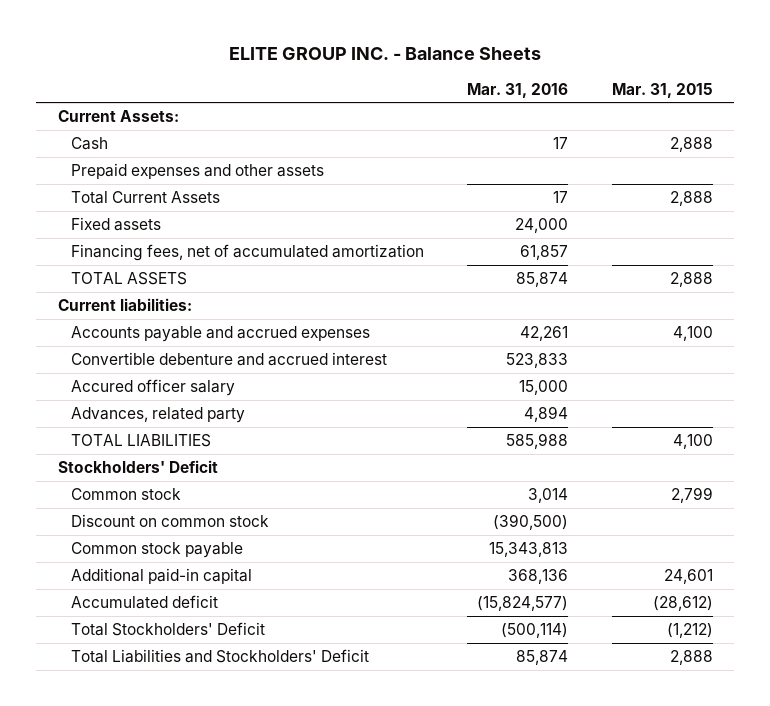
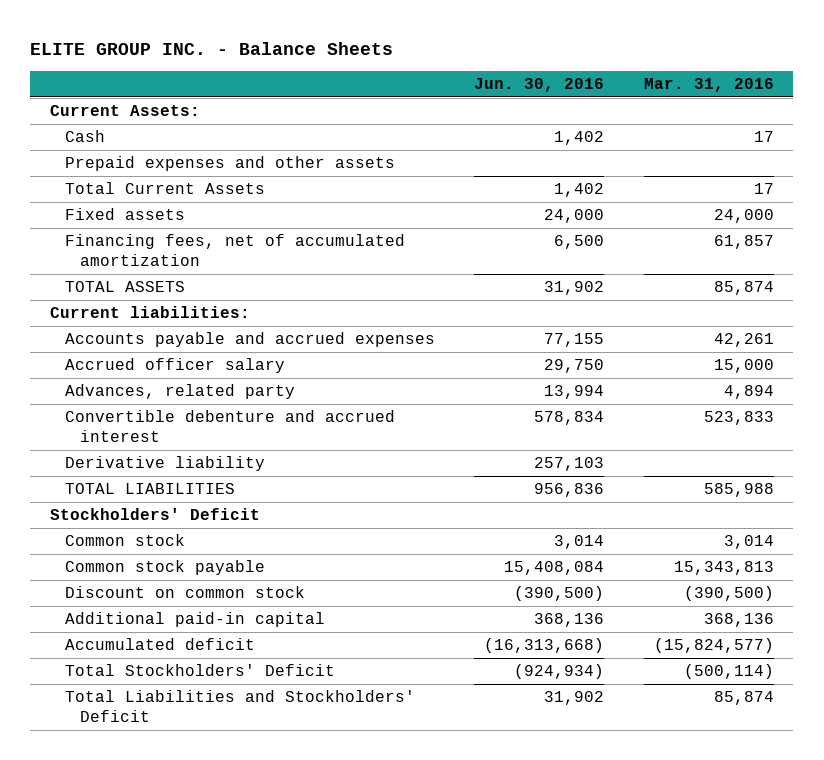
[611,82,713,98] Mar. 31, 2015 -> none
none -> [474,78,605,93] Jun. 30, 2016
[71,378,236,396] Accured officer salary -> [64,358,285,374] Accrued officer salary
[71,351,388,366] Convertible debenture and accrued interest -> [64,410,395,442] Convertible debenture and accrued interest
none -> [64,456,265,472] Derivative liability
[71,513,270,527] Discount on common stock -> [64,586,305,599] Discount on common stock

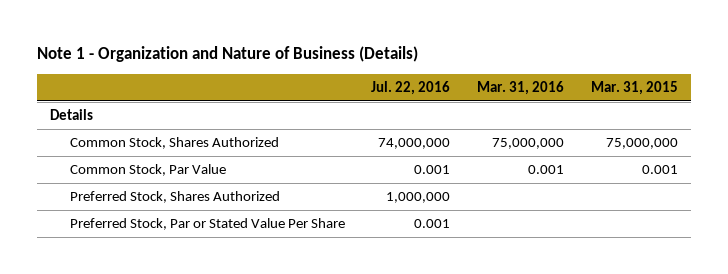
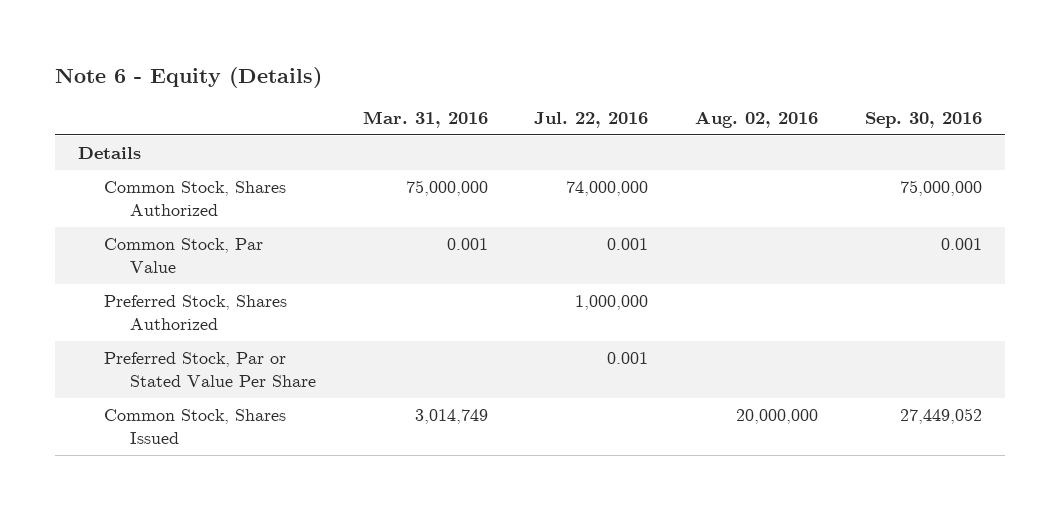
[36,46,418,63] Note 1 - Organization and Nature of Business (Details) -> [54,66,322,88] Note 6 - Equity (Details)
[590,81,678,96] Mar. 31, 2015 -> none
none -> [695,110,819,128] Aug. 02, 2016
none -> [864,111,982,128] Sep. 30, 2016
none -> [104,409,287,444] Common Stock, Shares Issued

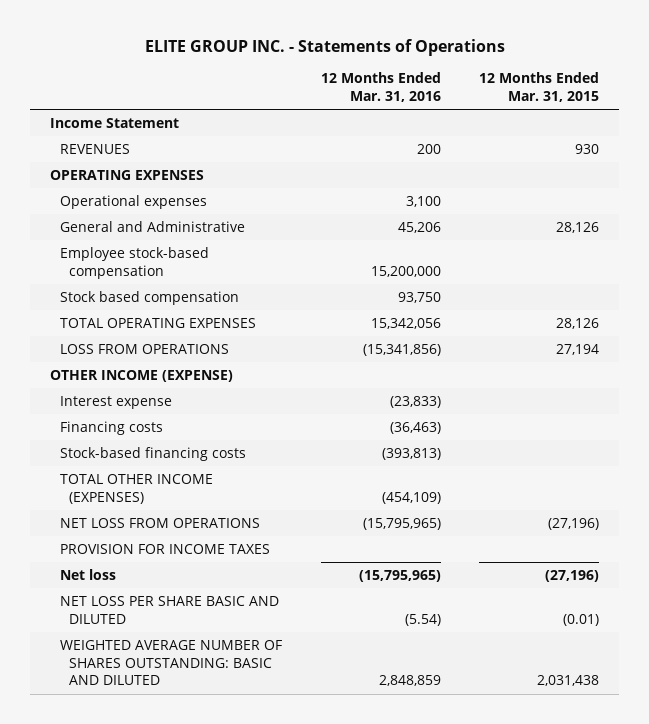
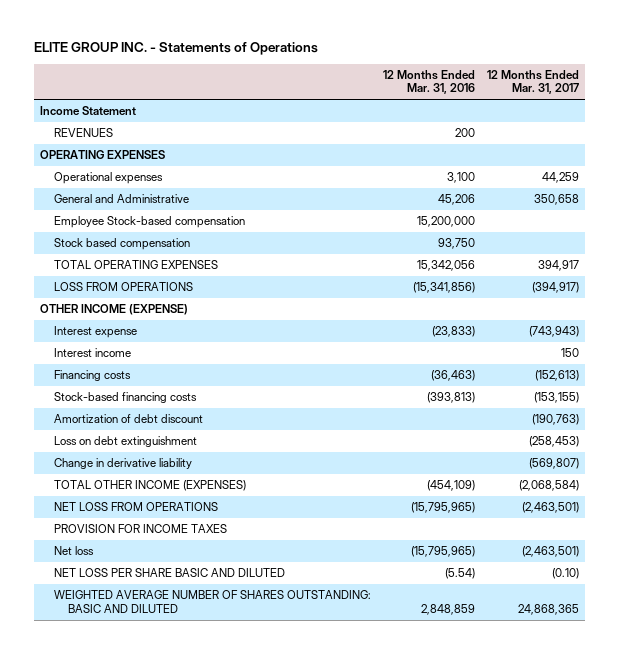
[479,72,600,102] 12 Months Ended Mar. 31, 2015 -> none
none -> [487,70,580,95] 12 Months Ended Mar. 31, 2017
[59,246,209,279] Employee stock-based compensation -> [54,216,246,229] Employee Stock-based compensation
none -> [54,348,132,358] Interest income
none -> [54,414,204,424] Amortization of debt discount
none -> [54,436,198,448] Loss on debt extinguishment
none -> [54,458,193,470] Change in derivative liability

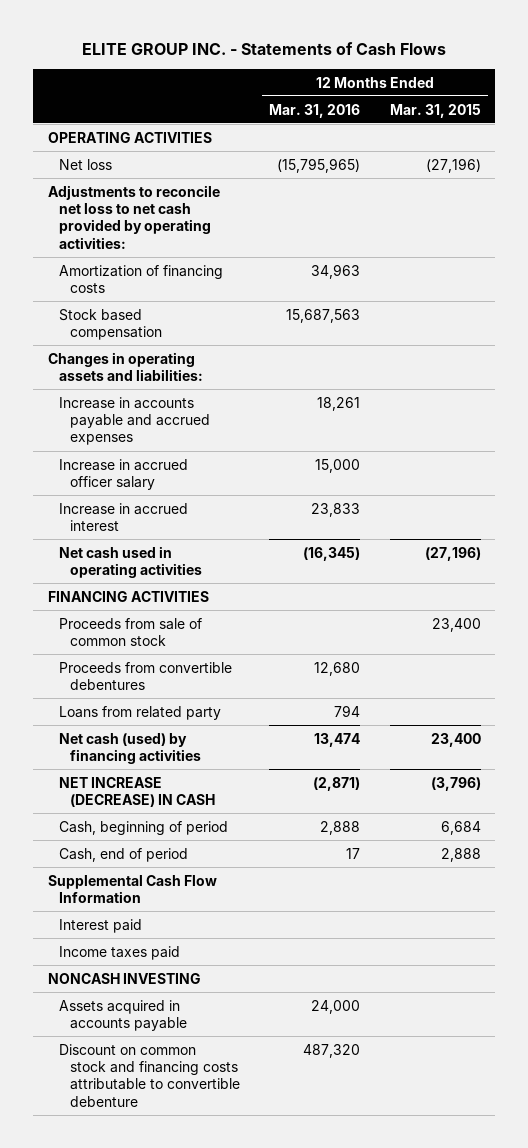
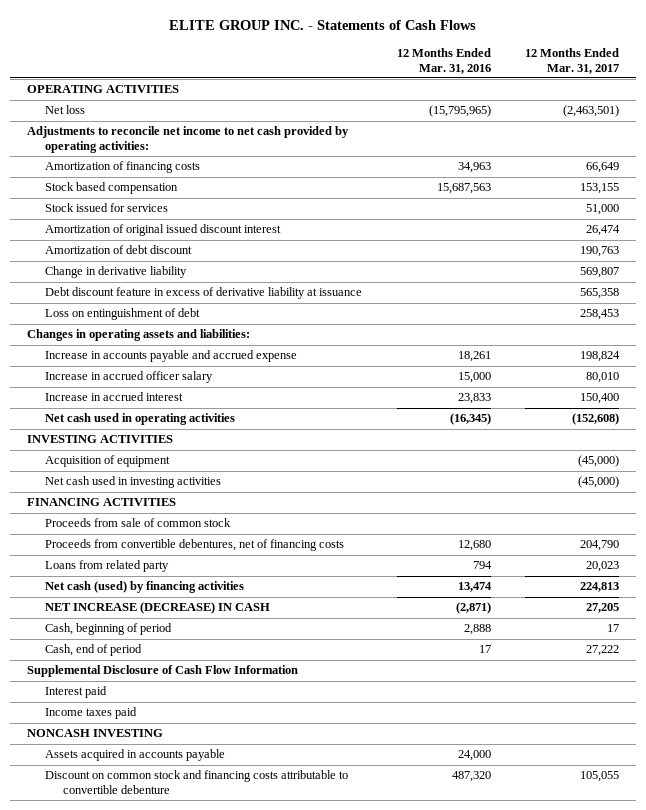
[389,103,481,118] Mar. 31, 2015 -> none
none -> [524,47,619,74] 12 Months Ended Mar. 31, 2017
[47,184,220,249] Adjustments to reconcile net loss to net cash provided by operating activities: -> [27,126,350,154] Adjustments to reconcile net income to net cash provided by operating activities:
none -> [45,203,169,213] Stock issued for services
none -> [45,224,282,237] Amortization of original issued discount interest
none -> [45,245,193,255] Amortization of debt discount
none -> [45,266,188,279] Change in derivative liability
none -> [45,287,363,300] Debt discount feature in excess of derivative liability at issuance
none -> [45,308,201,321] Loss on entinguishment of debt
[58,396,210,446] Increase in accounts payable and accrued expenses -> [45,350,298,363] Increase in accounts payable and accrued expense
none -> [27,435,174,444] INVESTING ACTIVITIES
none -> [45,455,171,468] Acquisition of equipment
none -> [45,476,222,489] Net cash used in investing activities
[58,661,232,690] Proceeds from convertible debentures -> [45,539,345,552] Proceeds from convertible debentures, net of financing costs
[47,874,217,903] Supplemental Cash Flow Information -> [27,665,299,678] Supplemental Disclosure of Cash Flow Information

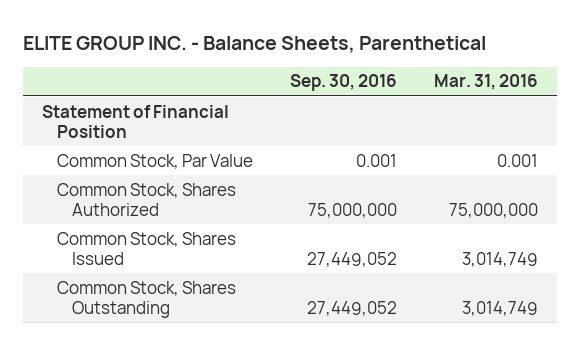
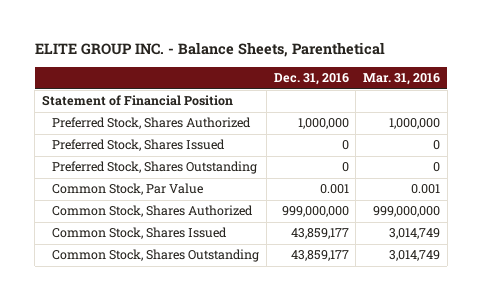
[289,74,397,92] Sep. 30, 2016 -> none
none -> [273,73,349,86] Dec. 31, 2016
none -> [51,117,251,130] Preferred Stock, Shares Authorized
none -> [51,139,225,152] Preferred Stock, Shares Issued
none -> [51,161,257,175] Preferred Stock, Shares Outstanding
[449,202,539,218] 75,000,000 -> [373,206,441,218] 999,000,000

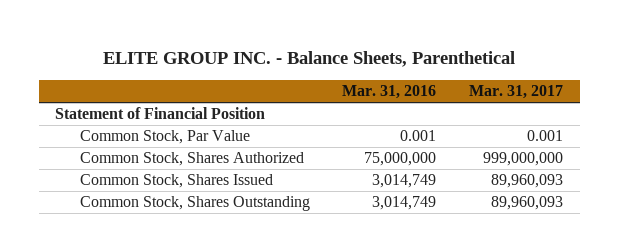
[273,73,349,86] Dec. 31, 2016 -> none
none -> [469,84,564,99] Mar. 31, 2017
[51,117,251,130] Preferred Stock, Shares Authorized -> none
[51,139,225,152] Preferred Stock, Shares Issued -> none
[51,161,257,175] Preferred Stock, Shares Outstanding -> none
[373,206,441,218] 999,000,000 -> [364,152,437,167] 75,000,000

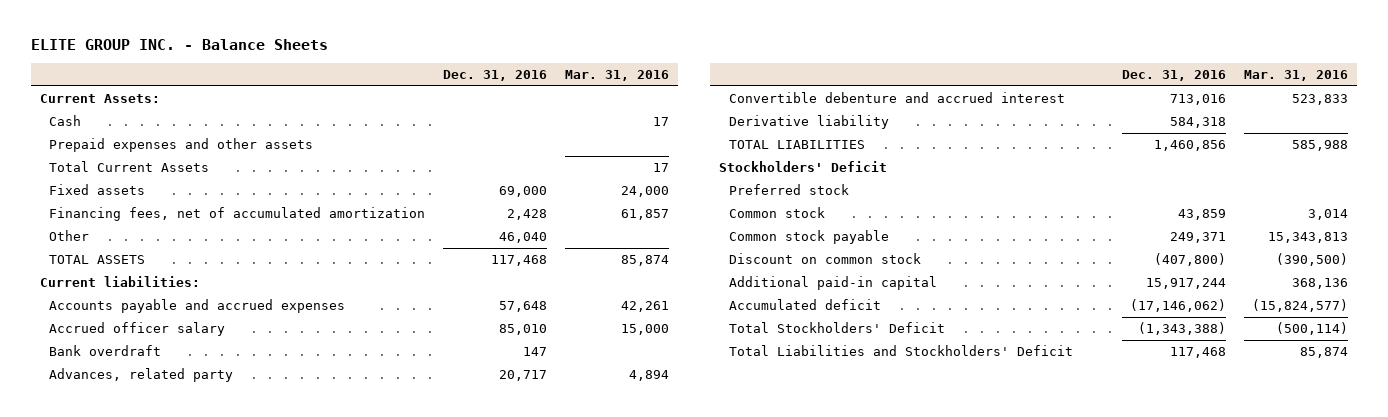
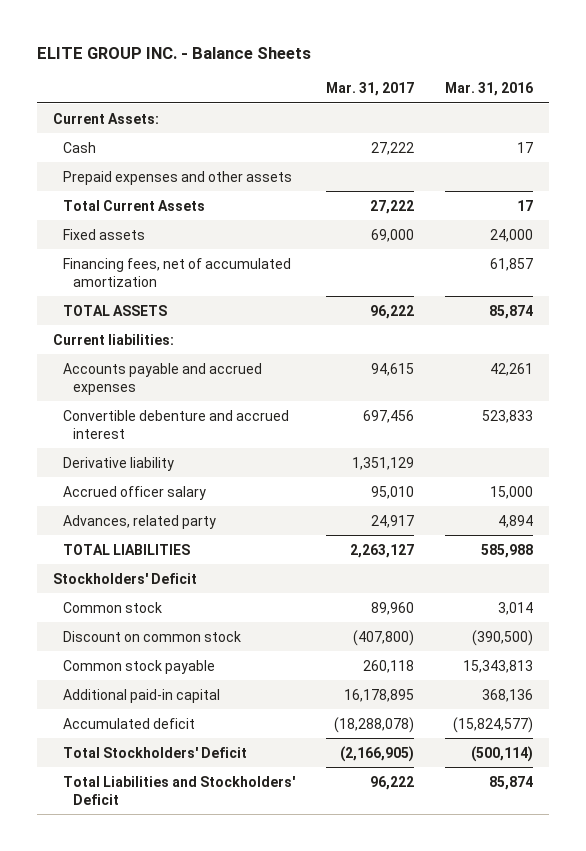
[443,70,548,82] Dec. 31, 2016 -> none
none -> [326,82,415,97] Mar. 31, 2017
[49,229,90,241] Other -> none
[49,344,162,356] Bank overdraft -> none
[49,321,226,336] Accrued officer salary -> [63,485,207,500] Accrued officer salary
[49,367,234,382] Advances, related party -> [63,514,217,529] Advances, related party
[728,183,849,195] Preferred stock -> none
[728,229,889,244] Common stock payable -> [63,659,216,674] Common stock payable

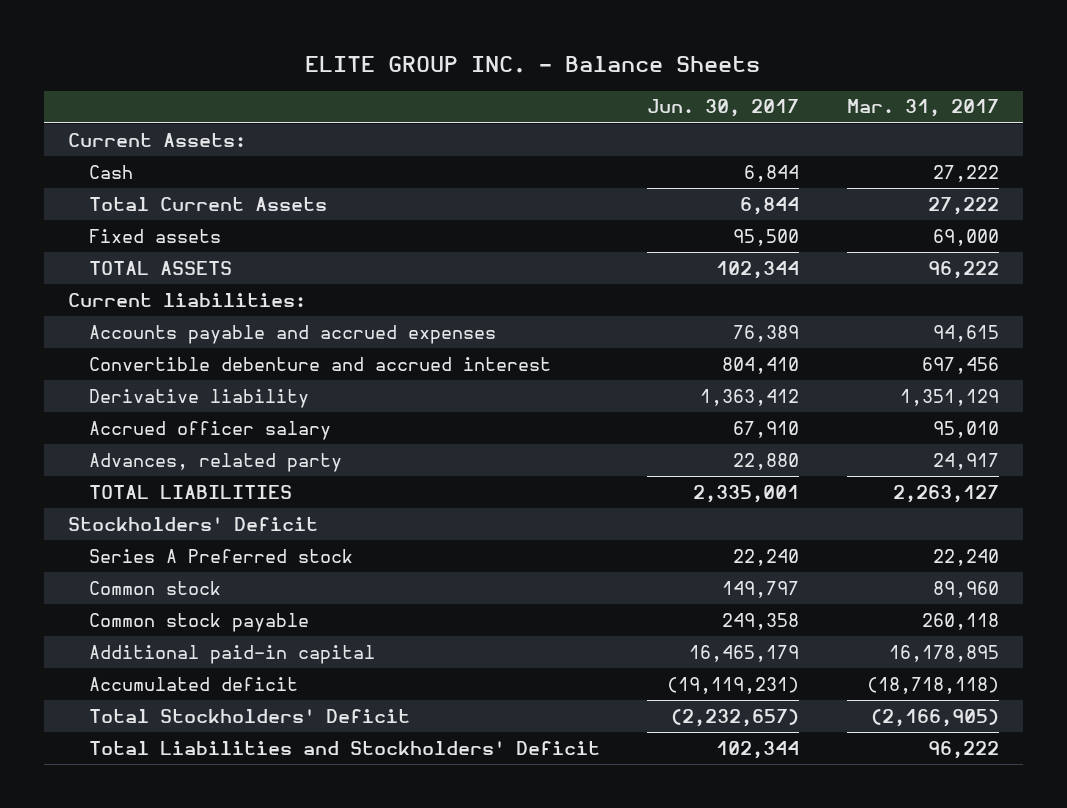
[445,82,534,97] Mar. 31, 2016 -> none
none -> [647,99,800,118] Jun. 30, 2017
[63,170,293,185] Prepaid expenses and other assets -> none
[63,257,292,287] Financing fees, net of accumulated amortization -> none
none -> [88,548,353,563] Series A Preferred stock
[63,630,242,642] Discount on common stock -> none
[334,716,415,733] (18,288,078) -> [866,676,999,694] (18,718,118)

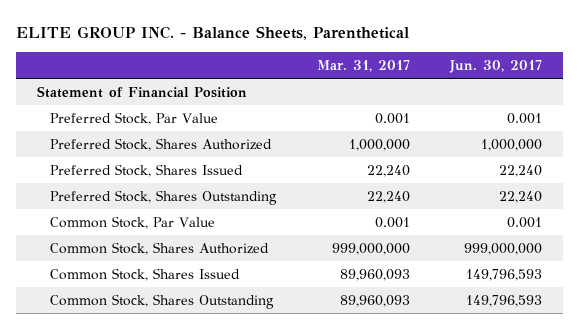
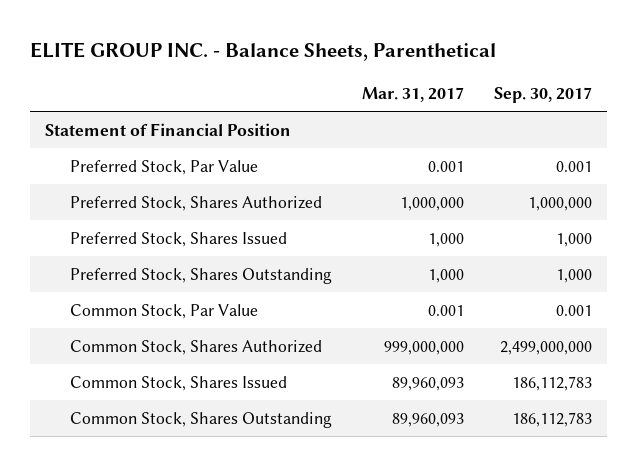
[449,60,543,74] Jun. 30, 2017 -> none
none -> [493,86,592,103] Sep. 30, 2017
[366,164,410,177] 22,240 -> [427,232,464,247] 1,000
[366,190,410,203] 22,240 -> [427,268,464,283] 1,000

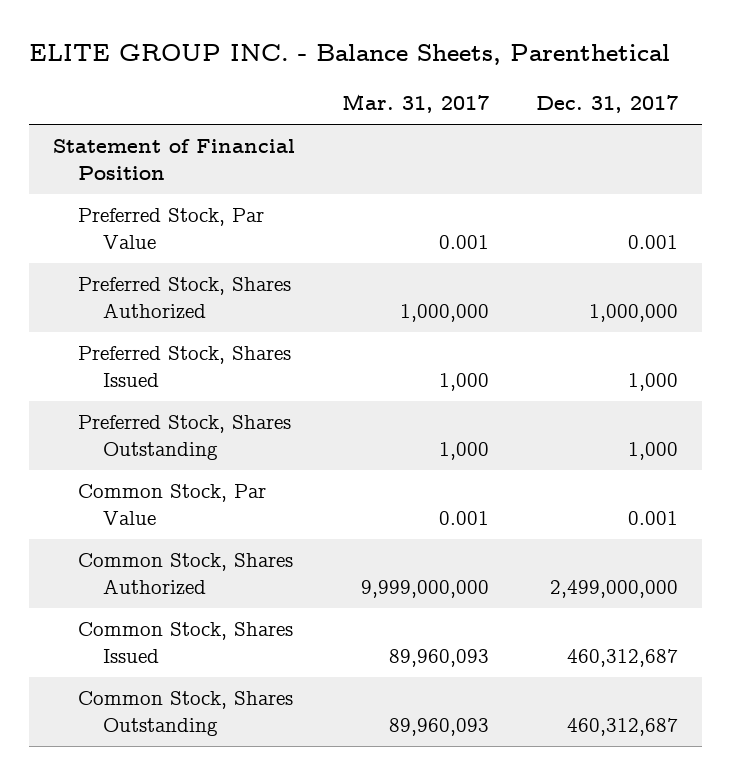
[493,86,592,103] Sep. 30, 2017 -> none
none -> [536,95,679,114] Dec. 31, 2017
[383,340,464,355] 999,000,000 -> [360,579,489,598] 9,999,000,000

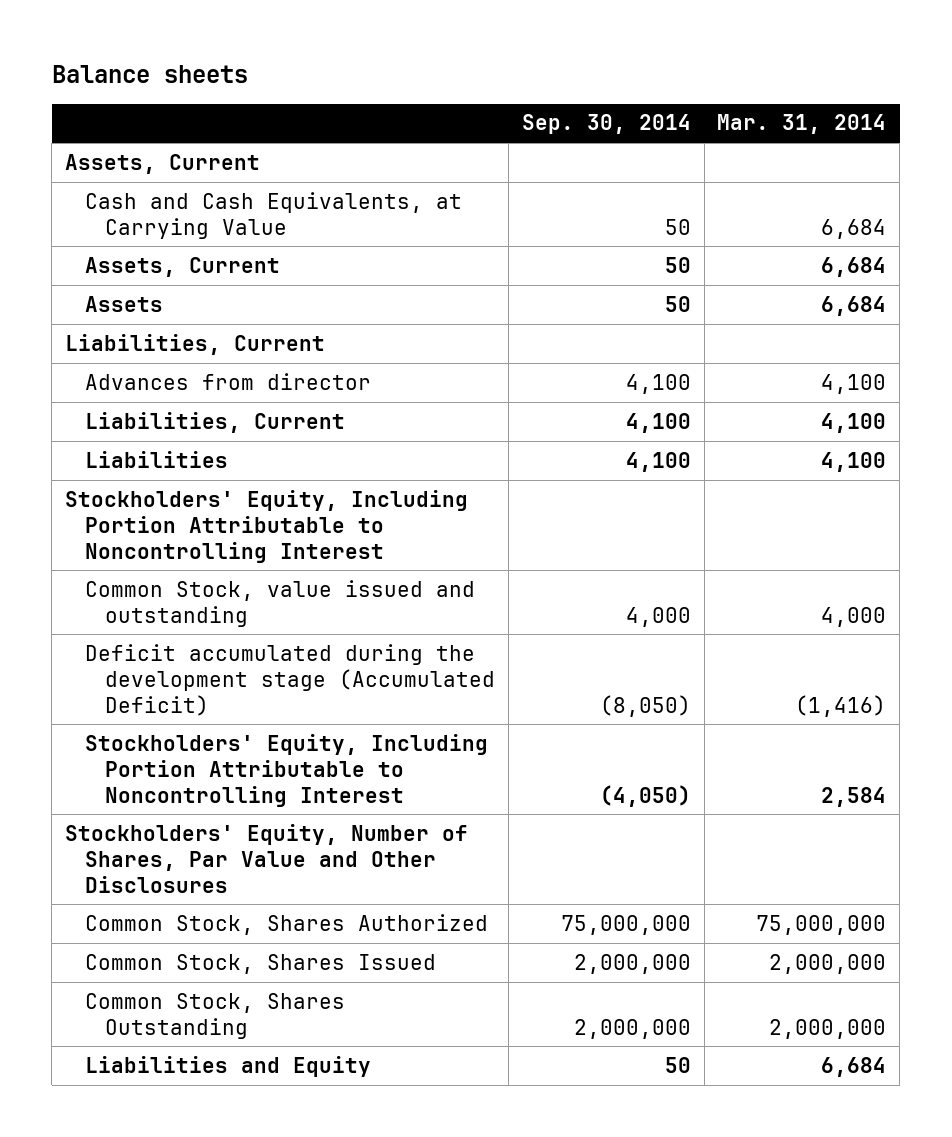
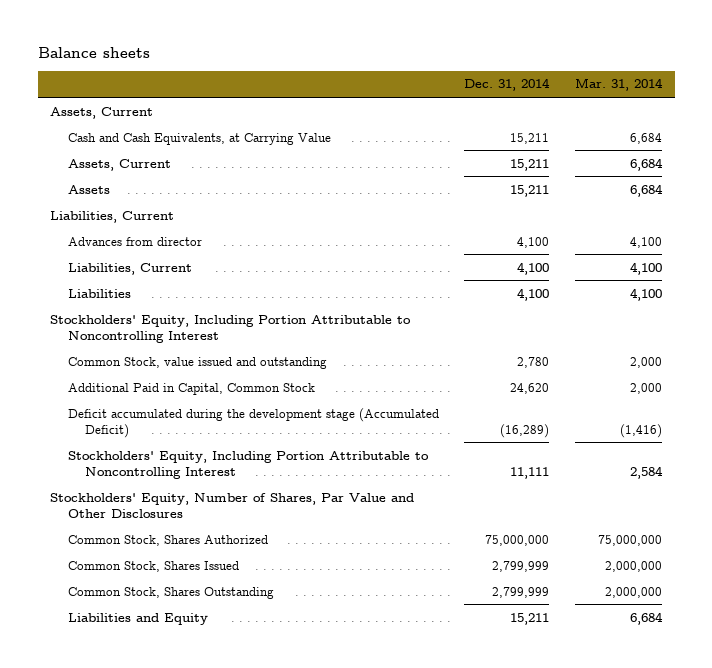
[521,114,691,135] Sep. 30, 2014 -> none
none -> [464,78,551,92] Dec. 31, 2014
[821,606,887,627] 4,000 -> [629,356,662,368] 2,000
none -> [67,382,315,395] Additional Paid in Capital, Common Stock

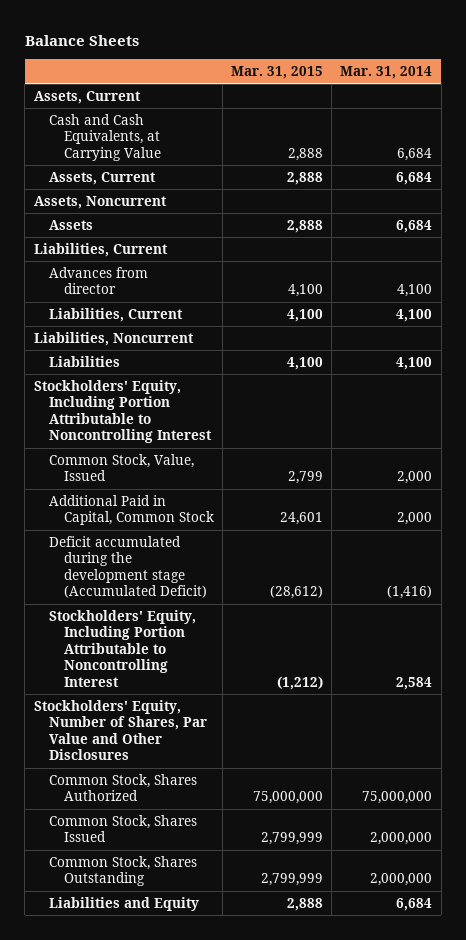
[37,46,150,58] Balance sheets -> [24,34,139,46] Balance Sheets
[464,78,551,92] Dec. 31, 2014 -> none
none -> [231,65,324,79] Mar. 31, 2015
none -> [33,195,167,209] Assets, Noncurrent
none -> [33,331,194,346] Liabilities, Noncurrent
[67,356,327,369] Common Stock, value issued and outstanding -> [48,453,194,482] Common Stock, Value, Issued

